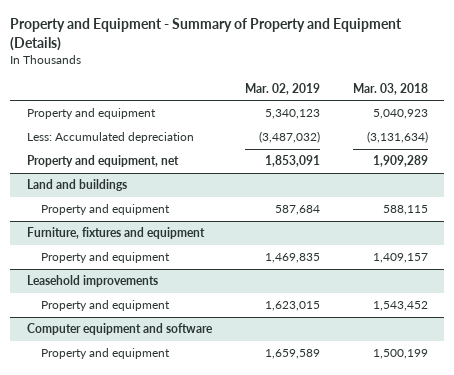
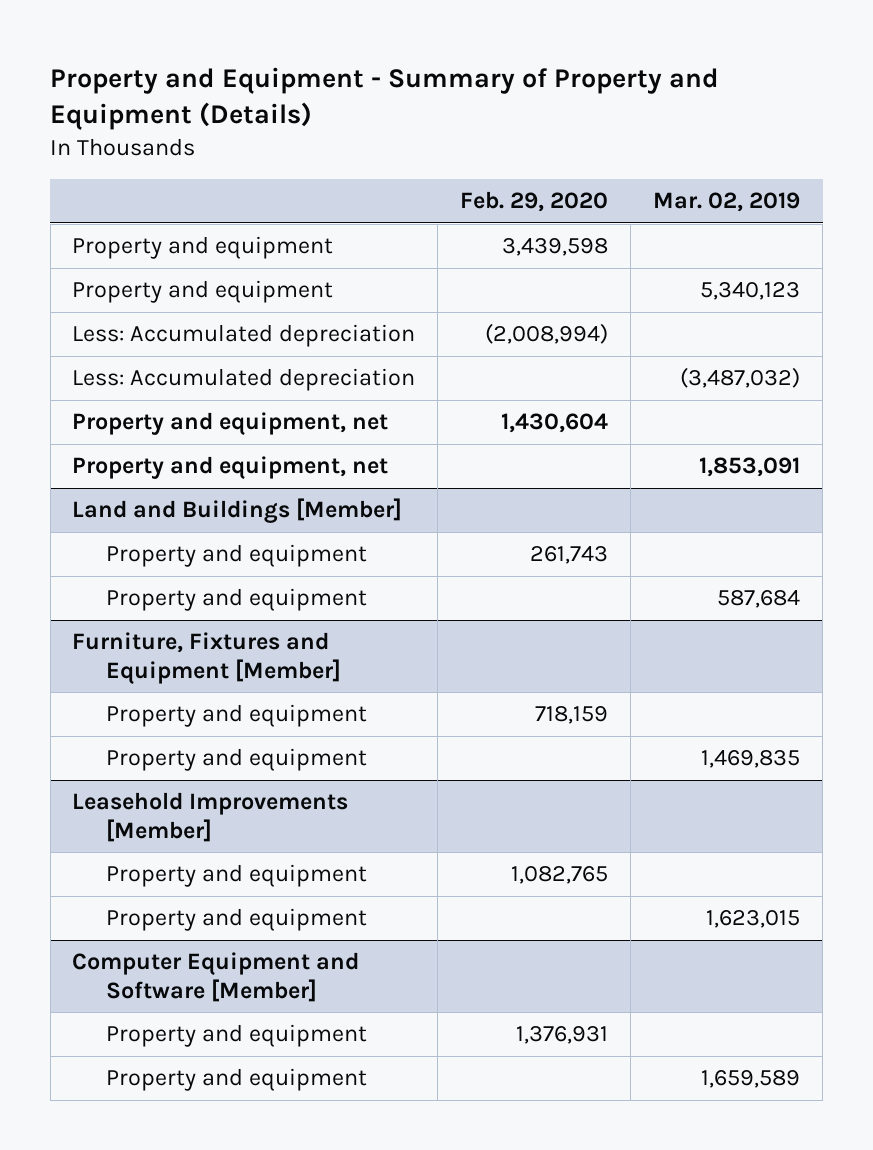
[352,82,428,95] Mar. 03, 2018 -> none
none -> [460,191,609,213] Feb. 29, 2020
none -> [72,236,334,260] Property and equipment
none -> [72,324,416,348] Less: Accumulated depreciation
none -> [72,412,389,436] Property and equipment, net
[26,179,127,192] Land and buildings -> [72,498,403,524] Land and Buildings [Member]
none -> [106,544,368,568] Property and equipment
[26,227,205,240] Furniture, fixtures and equipment -> [72,632,342,684] Furniture, Fixtures and Equipment [Member]
none -> [106,704,368,728] Property and equipment
[26,275,158,288] Leasehold improvements -> [72,792,349,842] Leasehold Improvements [Member]
none -> [106,864,368,888] Property and equipment
[26,323,213,336] Computer equipment and software -> [72,952,360,1002] Computer Equipment and Software [Member]
none -> [106,1024,368,1048] Property and equipment

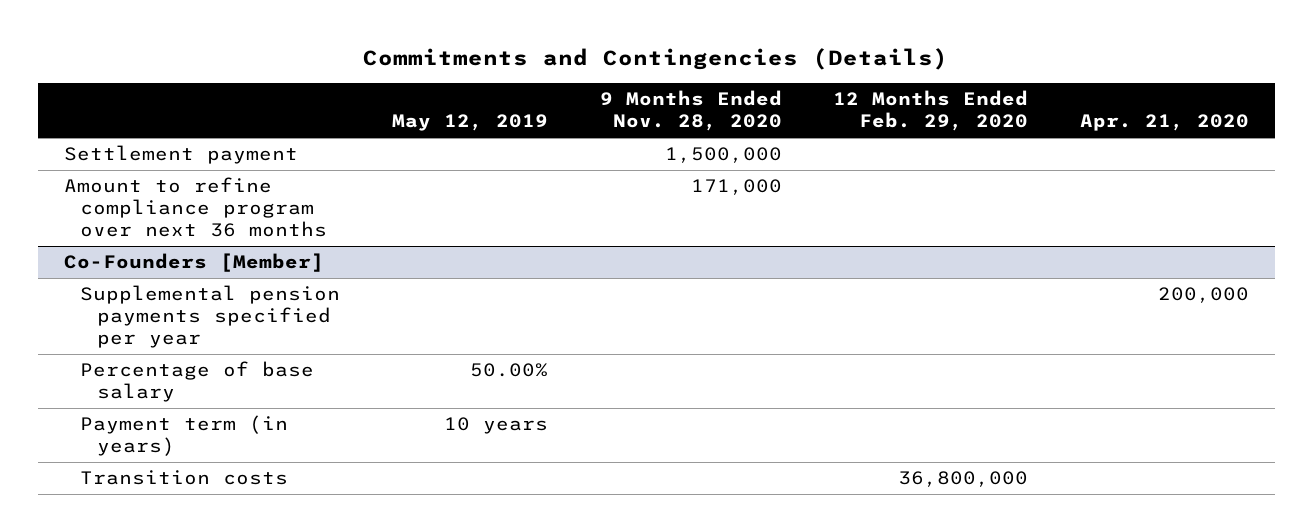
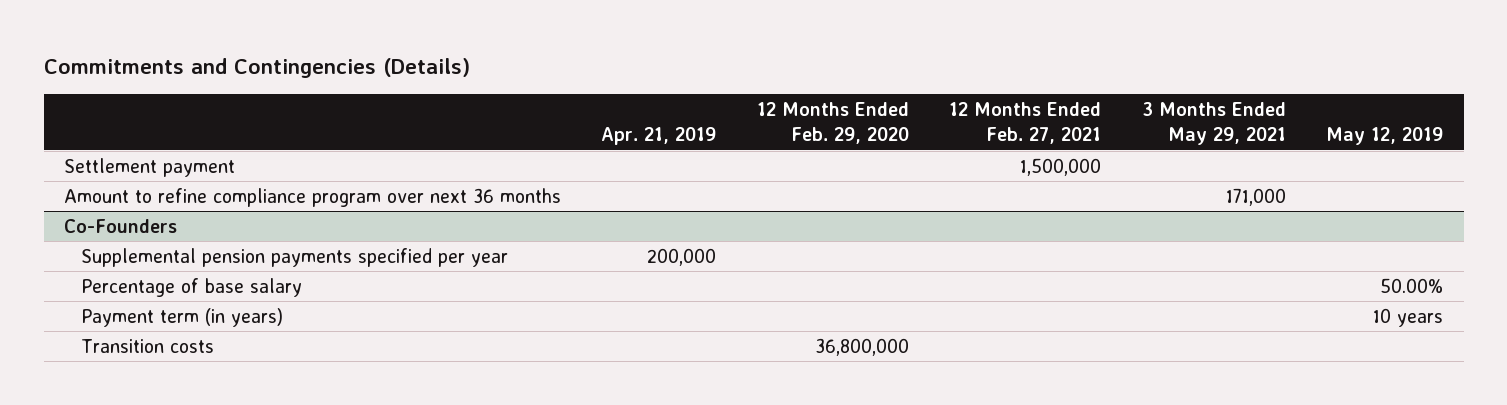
[599,90,782,132] 9 Months Ended Nov. 28, 2020 -> none
[1080,114,1250,132] Apr. 21, 2020 -> none
none -> [601,127,717,146] Apr. 21, 2019
none -> [949,101,1102,145] 12 Months Ended Feb. 27, 2021
none -> [1141,101,1286,146] 3 Months Ended May 29, 2021
[63,253,324,273] Co-Founders [Member] -> [63,218,177,233] Co-Founders

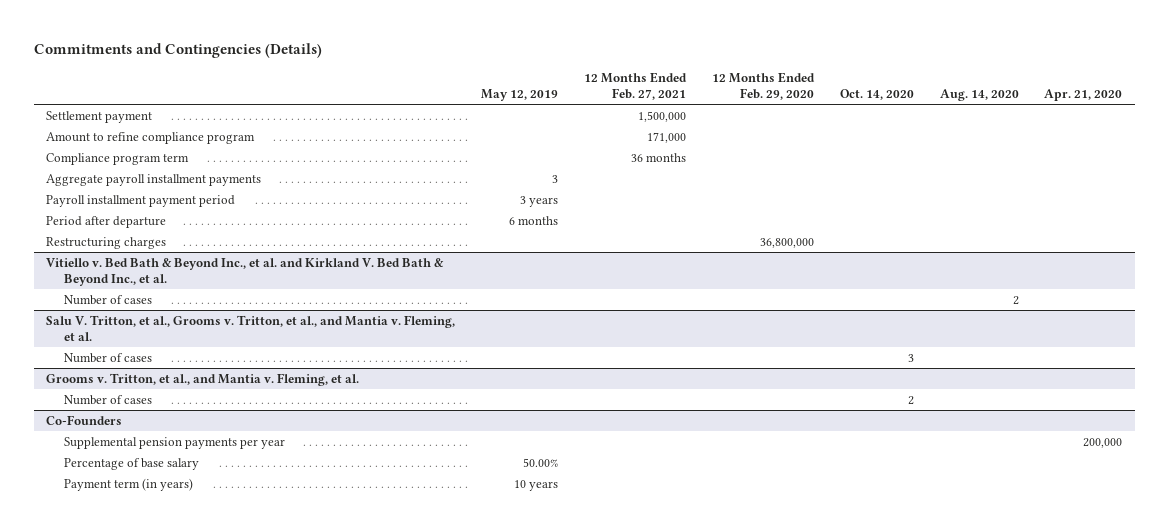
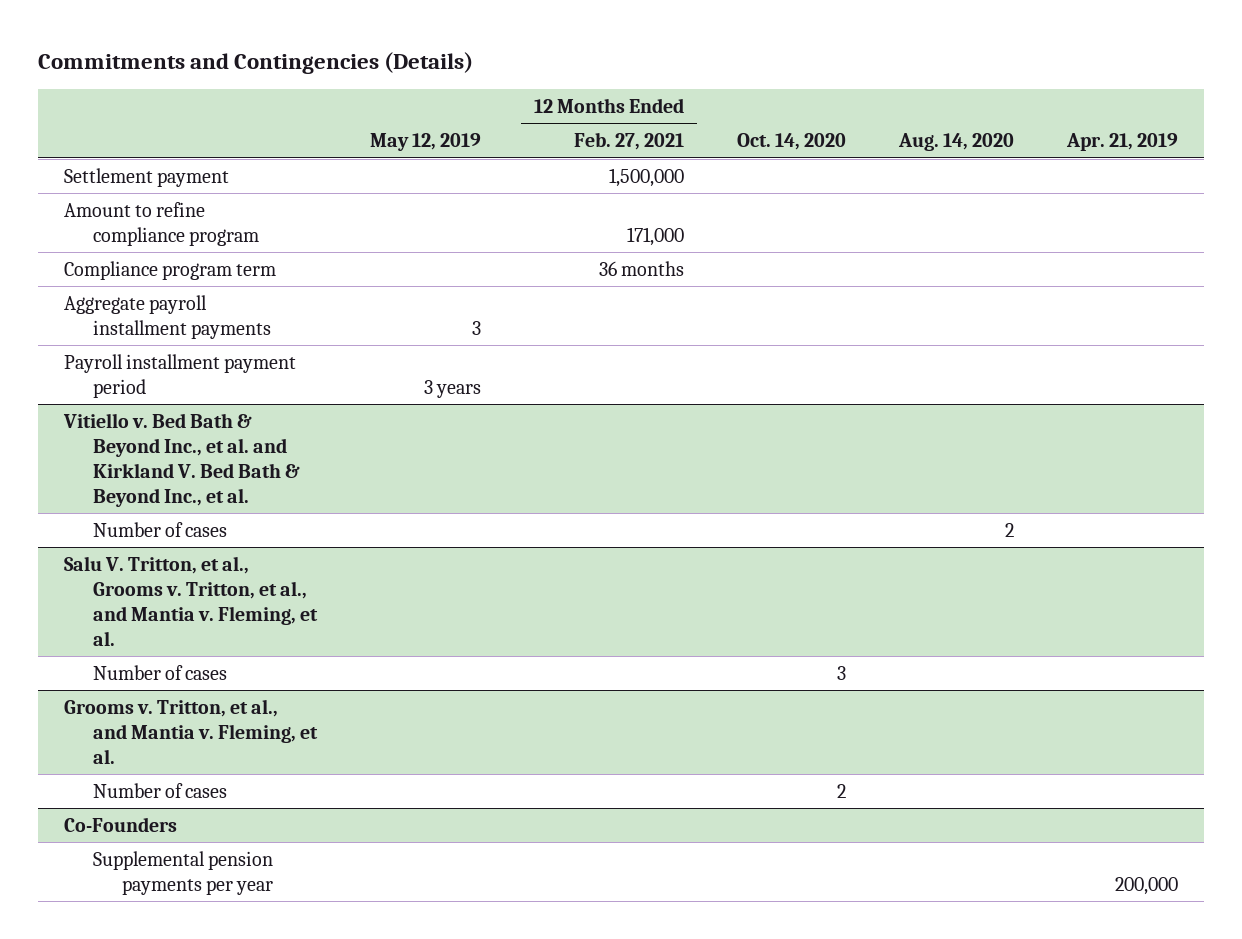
[711,71,815,100] 12 Months Ended Feb. 29, 2020 -> none
[1044,88,1123,101] Apr. 21, 2020 -> none
none -> [1065,133,1178,152] Apr. 21, 2019
[46,215,167,228] Period after departure -> none
[46,236,167,249] Restructuring charges -> none
[64,457,200,470] Percentage of base salary -> none
[64,477,194,491] Payment term (in years) -> none

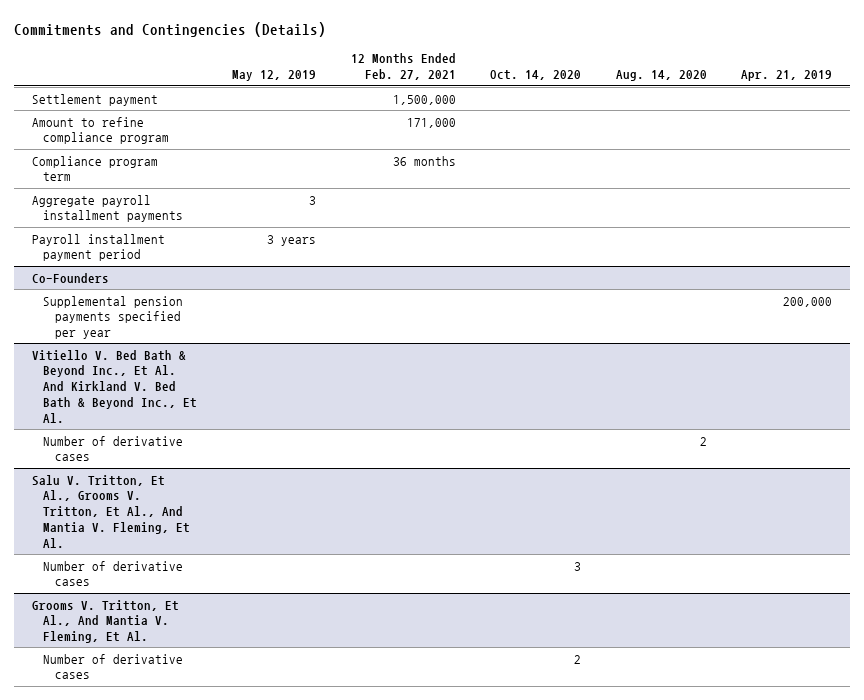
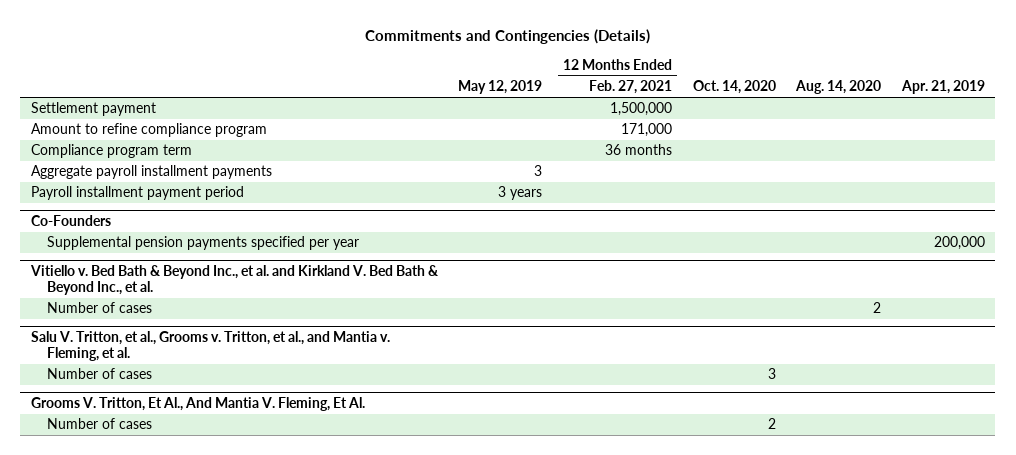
[31,349,198,423] Vitiello V. Bed Bath & Beyond Inc., Et Al. And Kirkland V. Bed Bath & Beyond Inc., Et Al. -> [29,265,439,295] Vitiello v. Bed Bath & Beyond Inc., et al. and Kirkland V. Bed Bath & Beyond Inc., et al.
[43,435,184,462] Number of derivative cases -> [46,302,152,314] Number of cases
[31,474,191,548] Salu V. Tritton, Et Al., Grooms V. Tritton, Et Al., And Mantia V. Fleming, Et Al. -> [30,331,390,361] Salu V. Tritton, et al., Grooms v. Tritton, et al., and Mantia v. Fleming, et al.
[43,560,184,587] Number of derivative cases -> [46,368,152,380] Number of cases
[43,653,184,680] Number of derivative cases -> [46,418,152,430] Number of cases

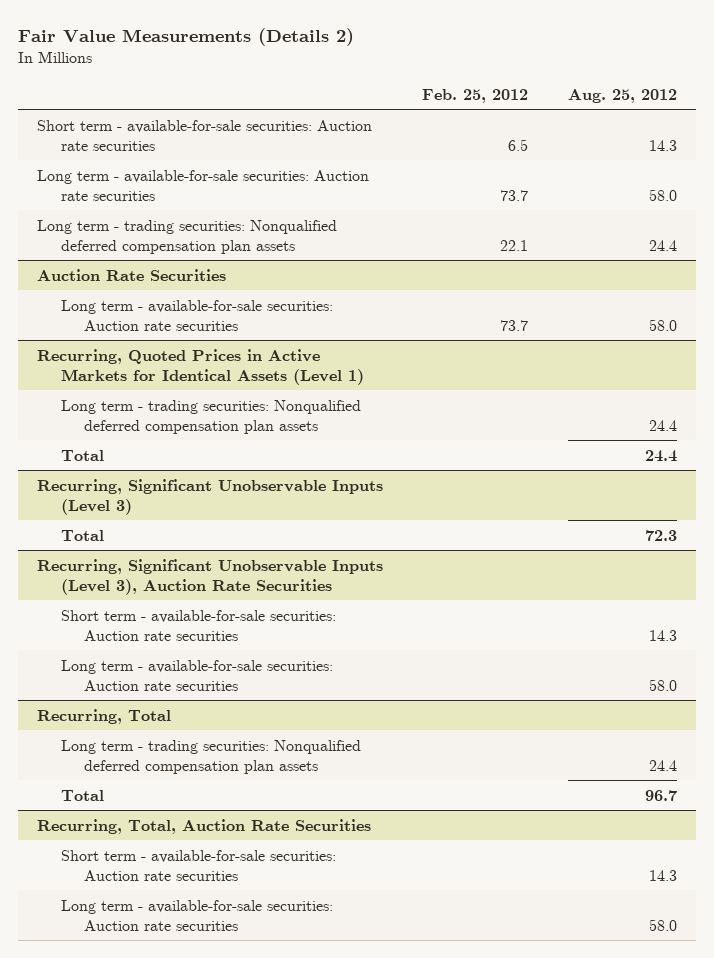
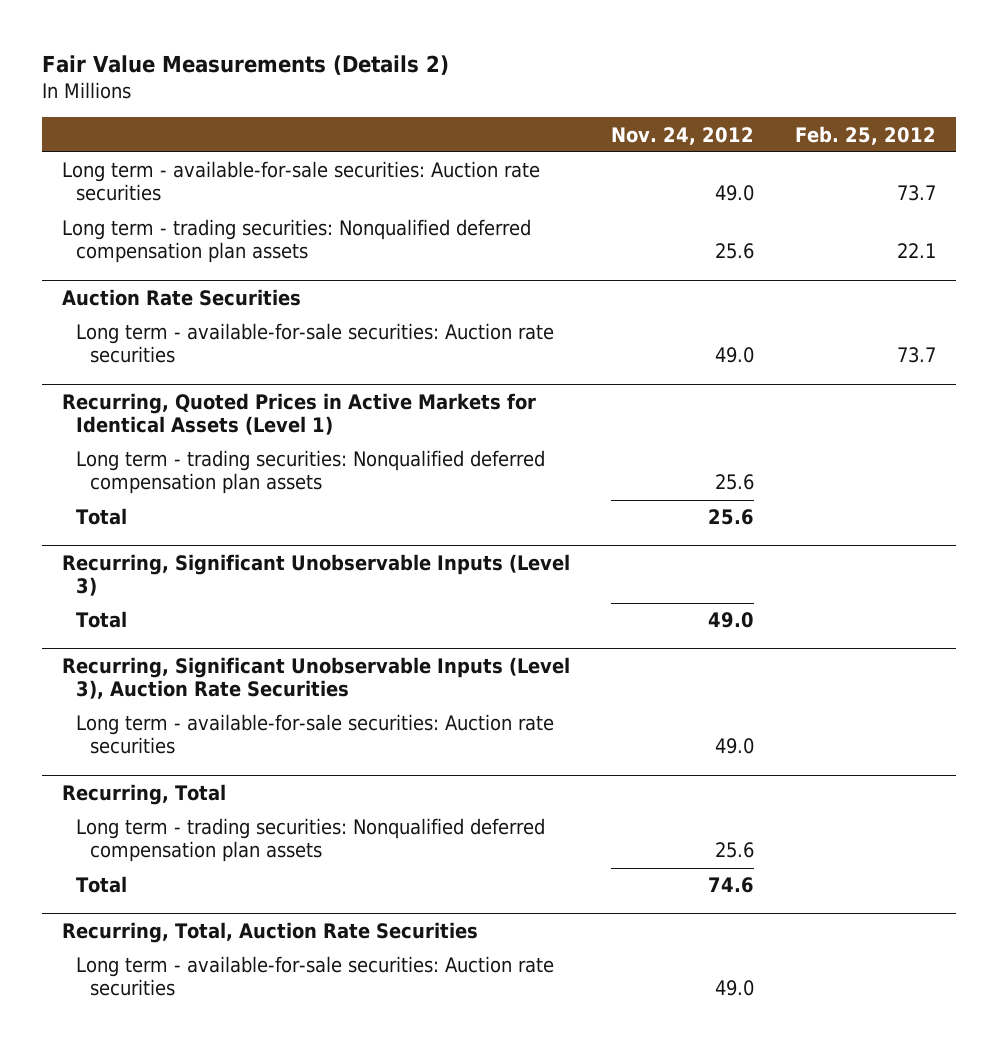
[567,88,677,103] Aug. 25, 2012 -> none
none -> [611,126,755,145] Nov. 24, 2012
[37,119,373,151] Short term - available-for-sale securities: Auction rate securities -> none
[60,609,336,641] Short term - available-for-sale securities: Auction rate securities -> none
[60,849,336,881] Short term - available-for-sale securities: Auction rate securities -> none

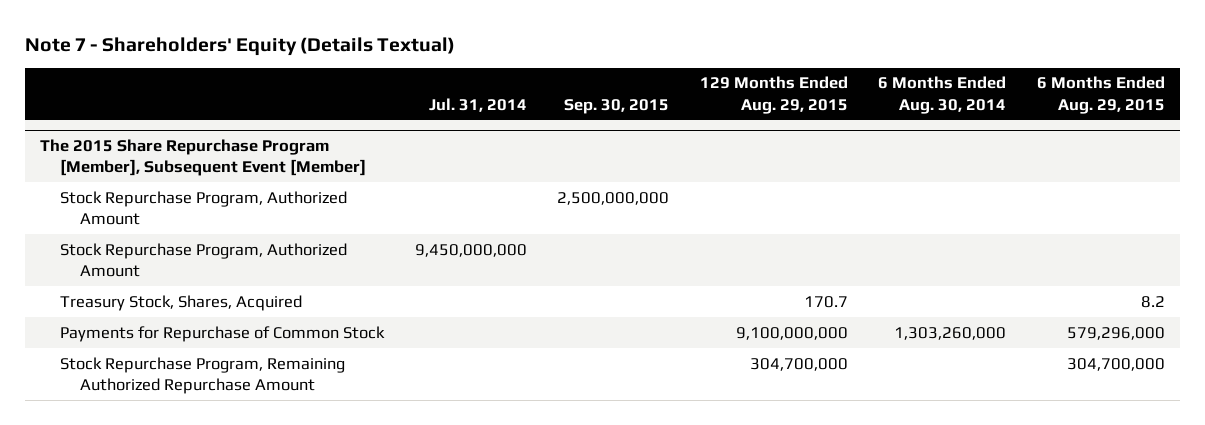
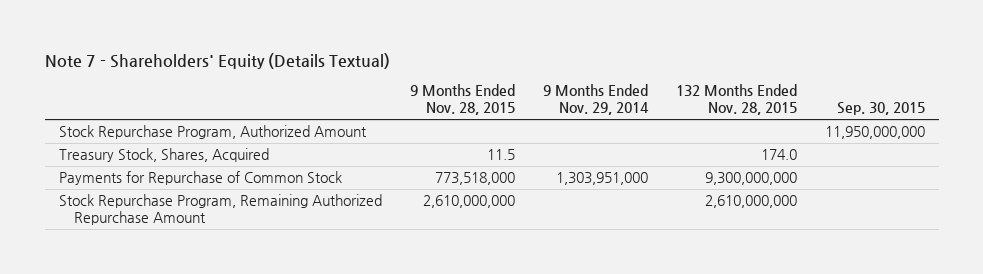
[428,97,527,112] Jul. 31, 2014 -> none
[699,76,848,114] 129 Months Ended Aug. 29, 2015 -> none
[878,76,1007,114] 6 Months Ended Aug. 30, 2014 -> none
[1036,76,1165,114] 6 Months Ended Aug. 29, 2015 -> none
none -> [409,84,515,116] 9 Months Ended Nov. 28, 2015
none -> [542,84,649,116] 9 Months Ended Nov. 29, 2014
none -> [675,84,797,116] 132 Months Ended Nov. 28, 2015
[40,139,367,177] The 2015 Share Repurchase Program [Member], Subsequent Event [Member] -> none
[60,190,348,225] Stock Repurchase Program, Authorized Amount -> none
[60,242,348,277] Stock Repurchase Program, Authorized Amount -> none
[60,294,303,311] Treasury Stock, Shares, Acquired -> none
[60,325,386,342] Payments for Repurchase of Common Stock -> none
[60,356,346,394] Stock Repurchase Program, Remaining Authorized Repurchase Amount -> none
none -> [58,125,367,140] Stock Repurchase Program, Authorized Amount
none -> [58,148,269,163] Treasury Stock, Shares, Acquired
none -> [58,171,342,186] Payments for Repurchase of Common Stock
none -> [58,194,382,226] Stock Repurchase Program, Remaining Authorized Repurchase Amount

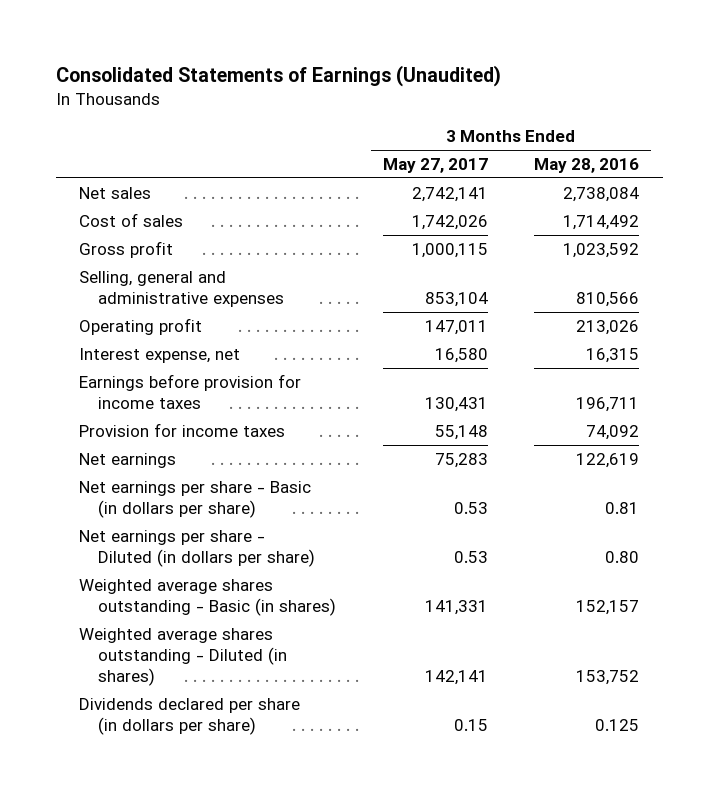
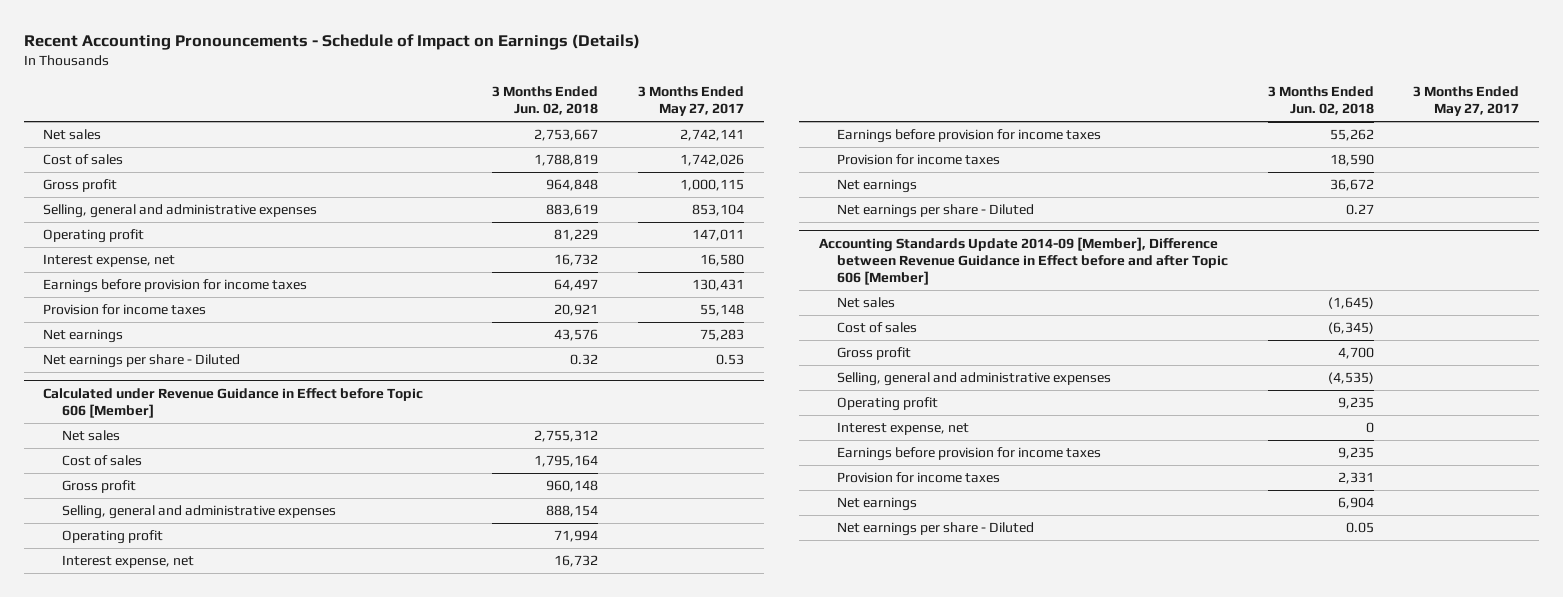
[55,65,501,88] Consolidated Statements of Earnings (Unaudited) -> [23,33,640,50] Recent Accounting Pronouncements - Schedule of Impact on Earnings (Details)
[534,157,640,173] May 28, 2016 -> none
none -> [492,86,599,116] 3 Months Ended Jun. 02, 2018
[78,480,311,519] Net earnings per share - Basic (in dollars per share) -> none
[78,578,337,617] Weighted average shares outstanding - Basic (in shares) -> none
[78,627,288,687] Weighted average shares outstanding - Diluted (in shares) -> none
[78,697,300,736] Dividends declared per share (in dollars per share) -> none
[78,529,316,568] Net earnings per share - Diluted (in dollars per share) -> [43,354,241,369] Net earnings per share - Diluted
none -> [43,387,424,418] Calculated under Revenue Guidance in Effect before Topic 606 [Member]
none -> [61,430,120,442] Net sales
none -> [61,455,142,467] Cost of sales
none -> [61,480,136,494] Gross profit
none -> [61,505,336,520] Selling, general and administrative expenses
none -> [61,530,163,545] Operating profit
none -> [61,555,194,569] Interest expense, net
none -> [837,129,1102,144] Earnings before provision for income taxes
none -> [837,154,1001,166] Provision for income taxes
none -> [837,179,918,194] Net earnings
none -> [837,204,1035,219] Net earnings per share - Diluted
none -> [818,236,1229,285] Accounting Standards Update 2014-09 [Member], Difference between Revenue Guidance in Effect before and after Topic 606 [Member]
none -> [837,297,896,309] Net sales
none -> [837,322,918,334] Cost of sales
none -> [837,347,912,361] Gross profit
none -> [837,372,1112,387] Selling, general and administrative expenses
none -> [837,397,939,412] Operating profit
none -> [837,422,970,436] Interest expense, net
none -> [837,447,1102,462] Earnings before provision for income taxes
none -> [837,472,1001,484] Provision for income taxes
none -> [837,497,918,512] Net earnings
none -> [837,522,1035,537] Net earnings per share - Diluted

